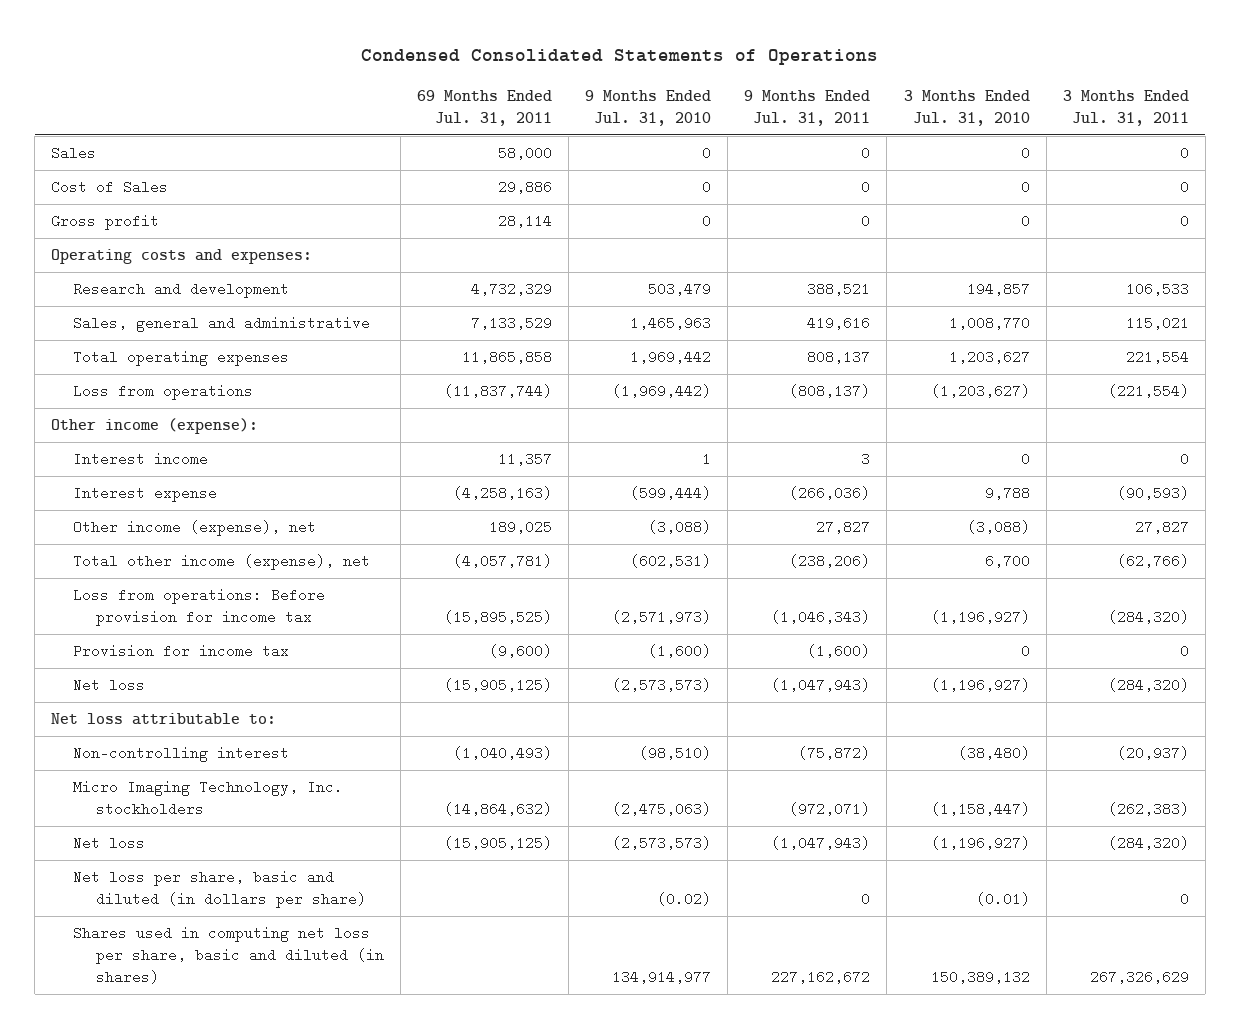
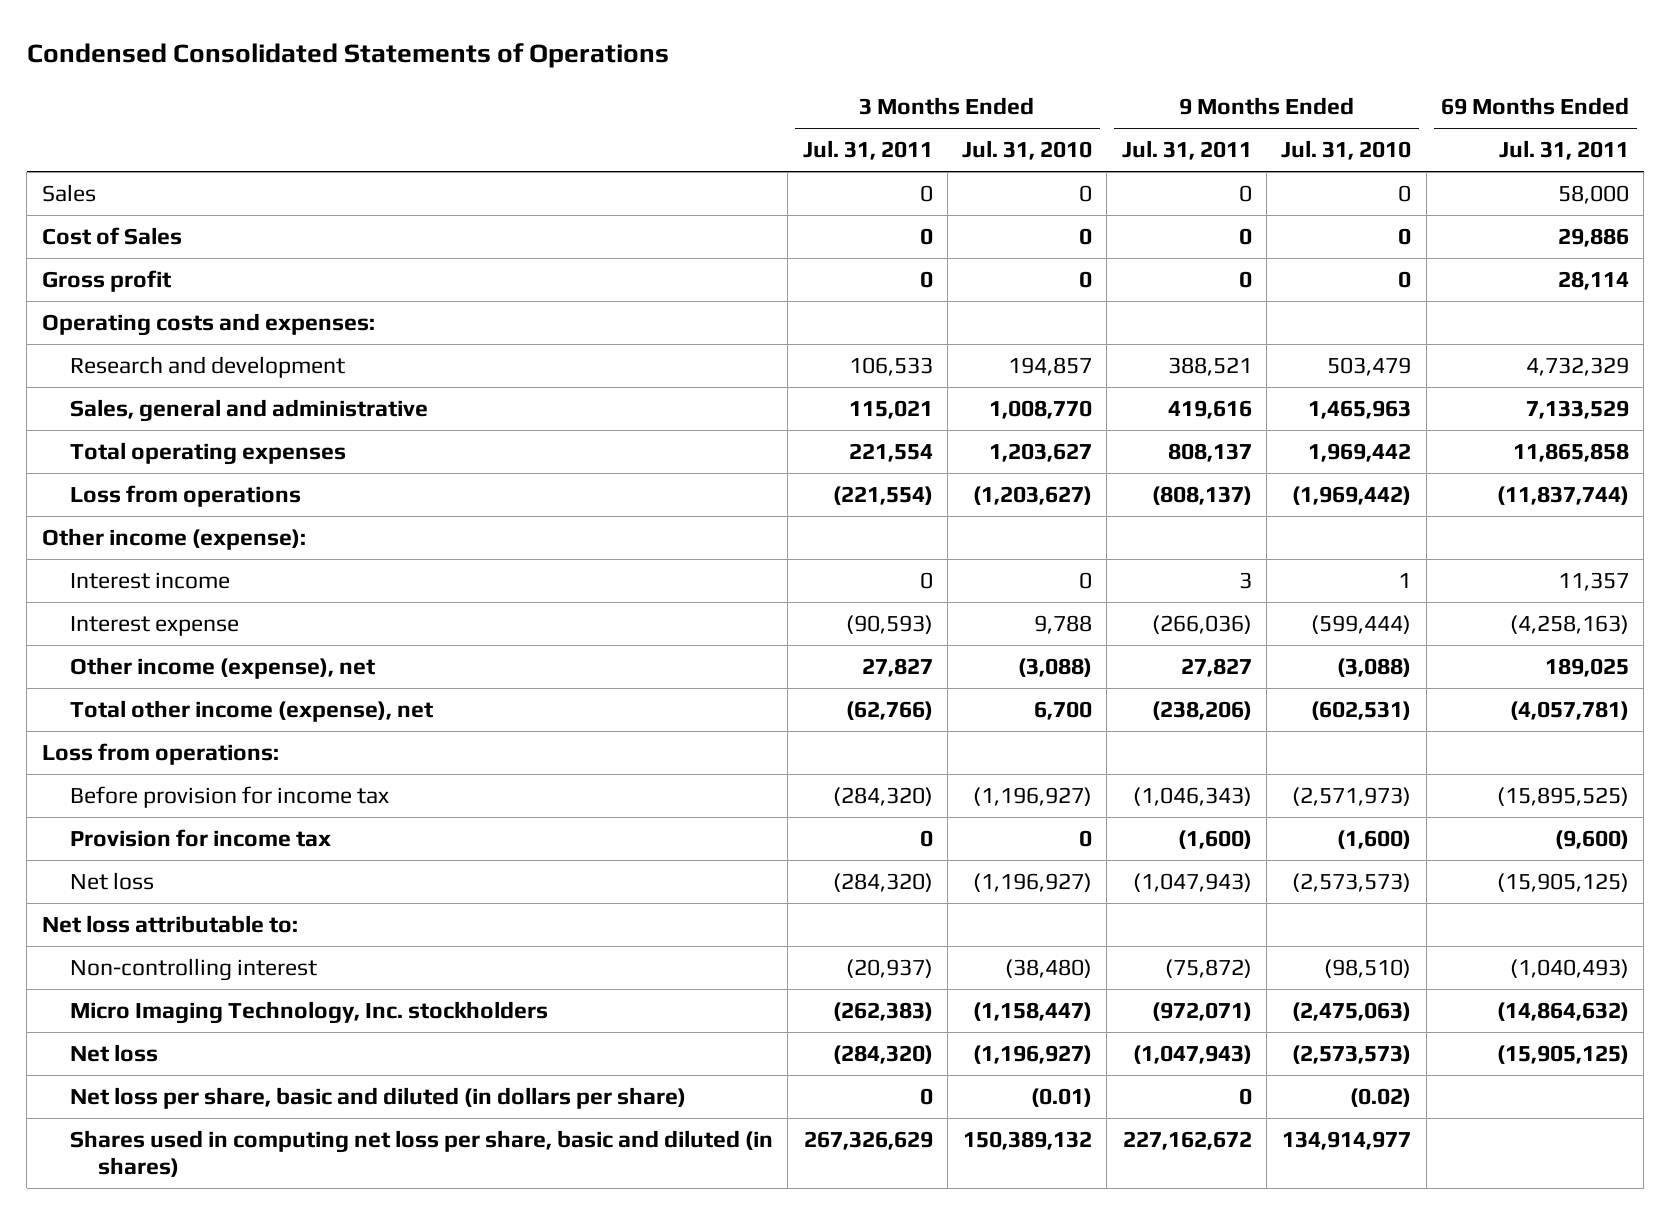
none -> [41,742,279,765] Loss from operations:
[73,588,326,627] Loss from operations: Before provision for income tax -> [69,785,389,808] Before provision for income tax

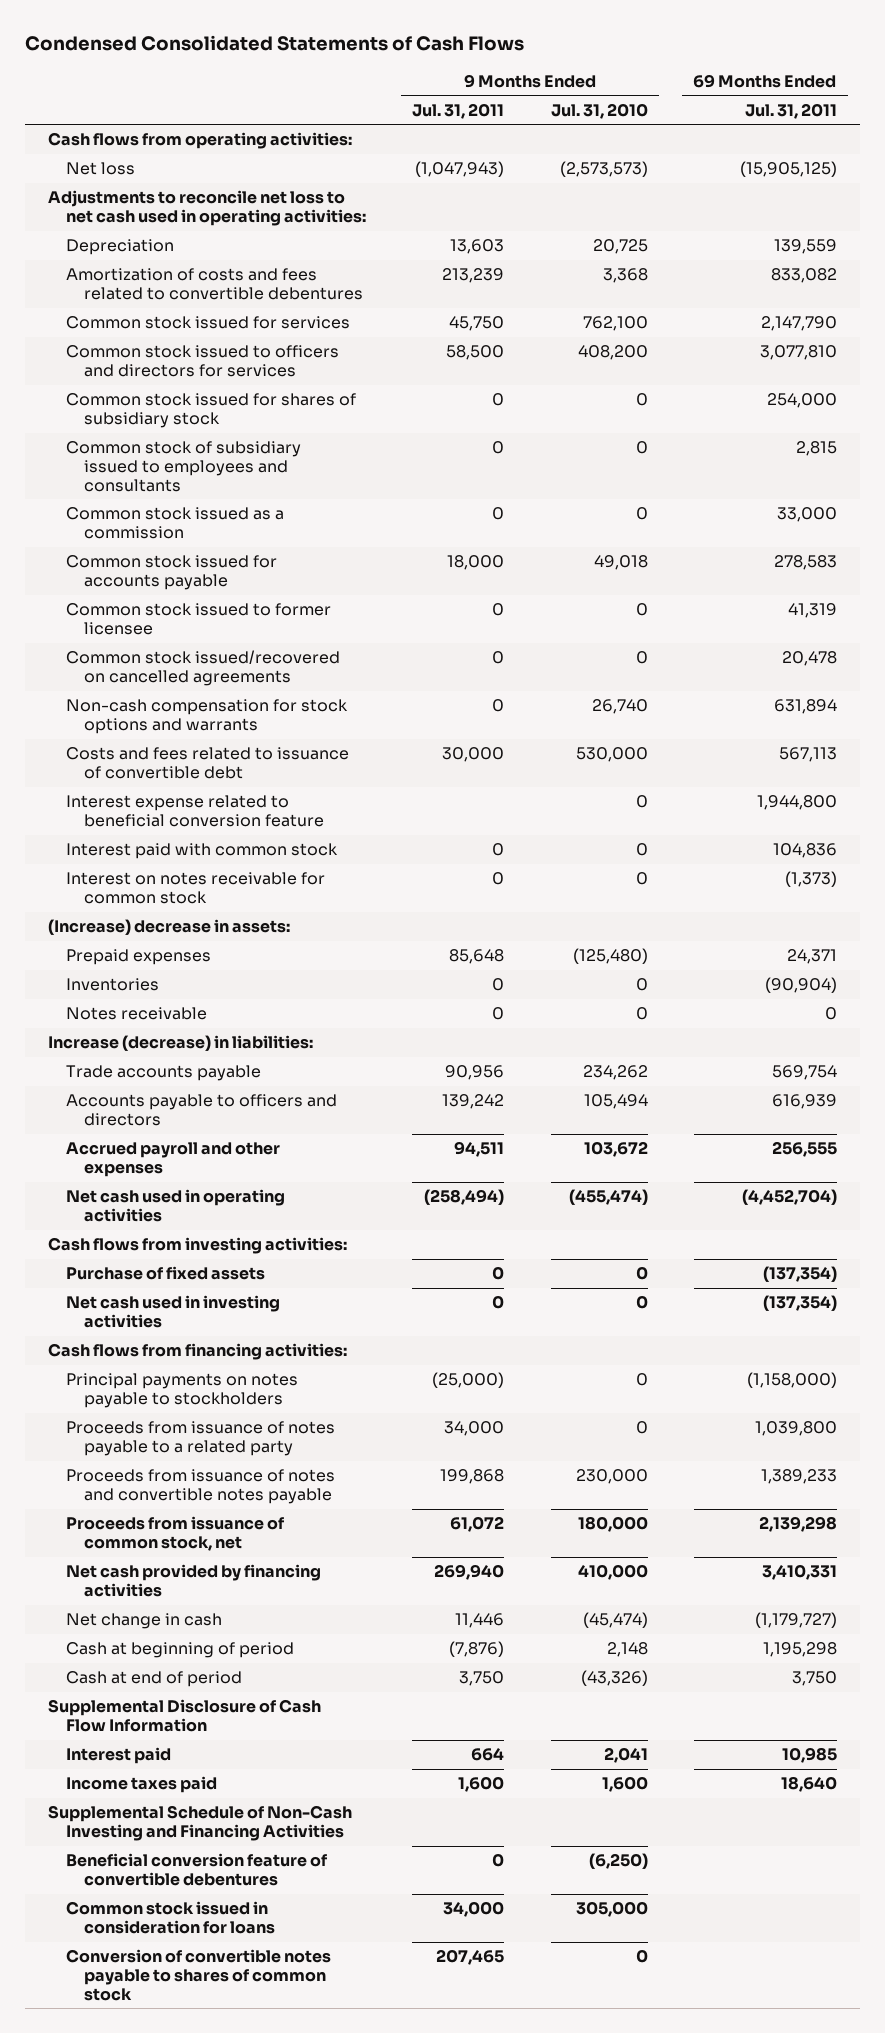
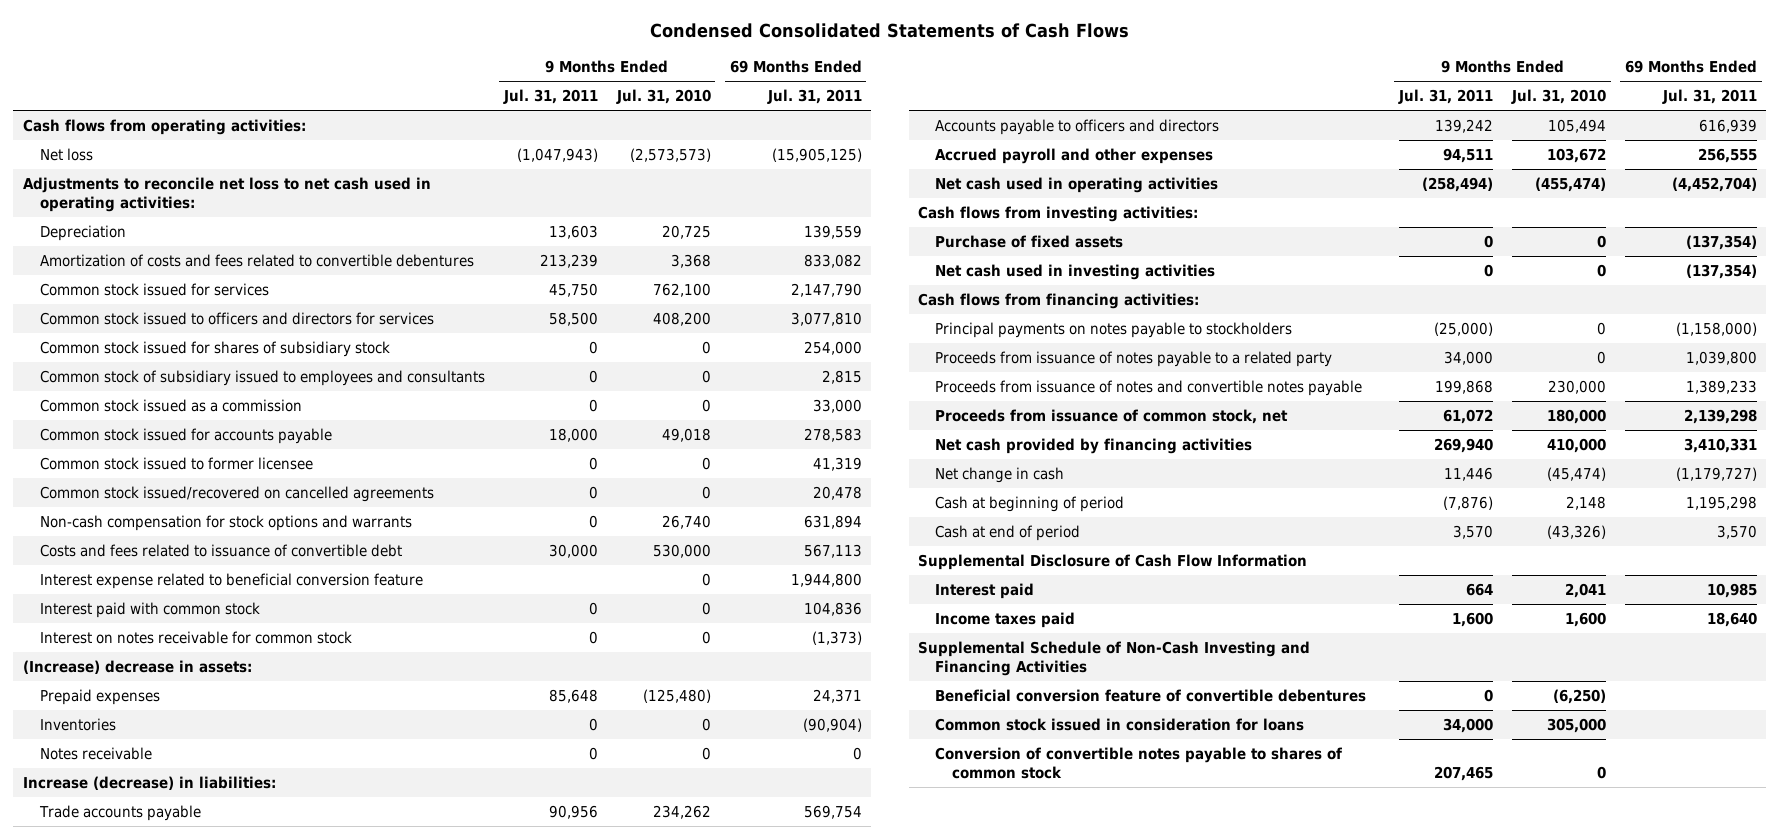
[459,1671,505,1687] 3,750 -> [1453,525,1494,540] 3,570
[791,1671,837,1687] 3,750 -> [1716,525,1757,540] 3,570

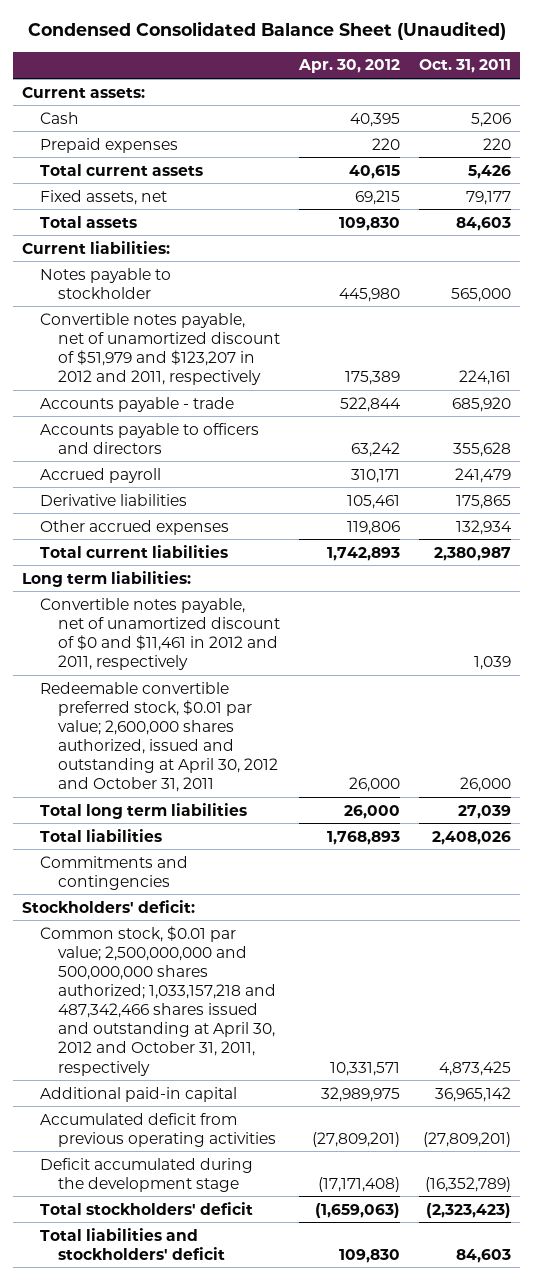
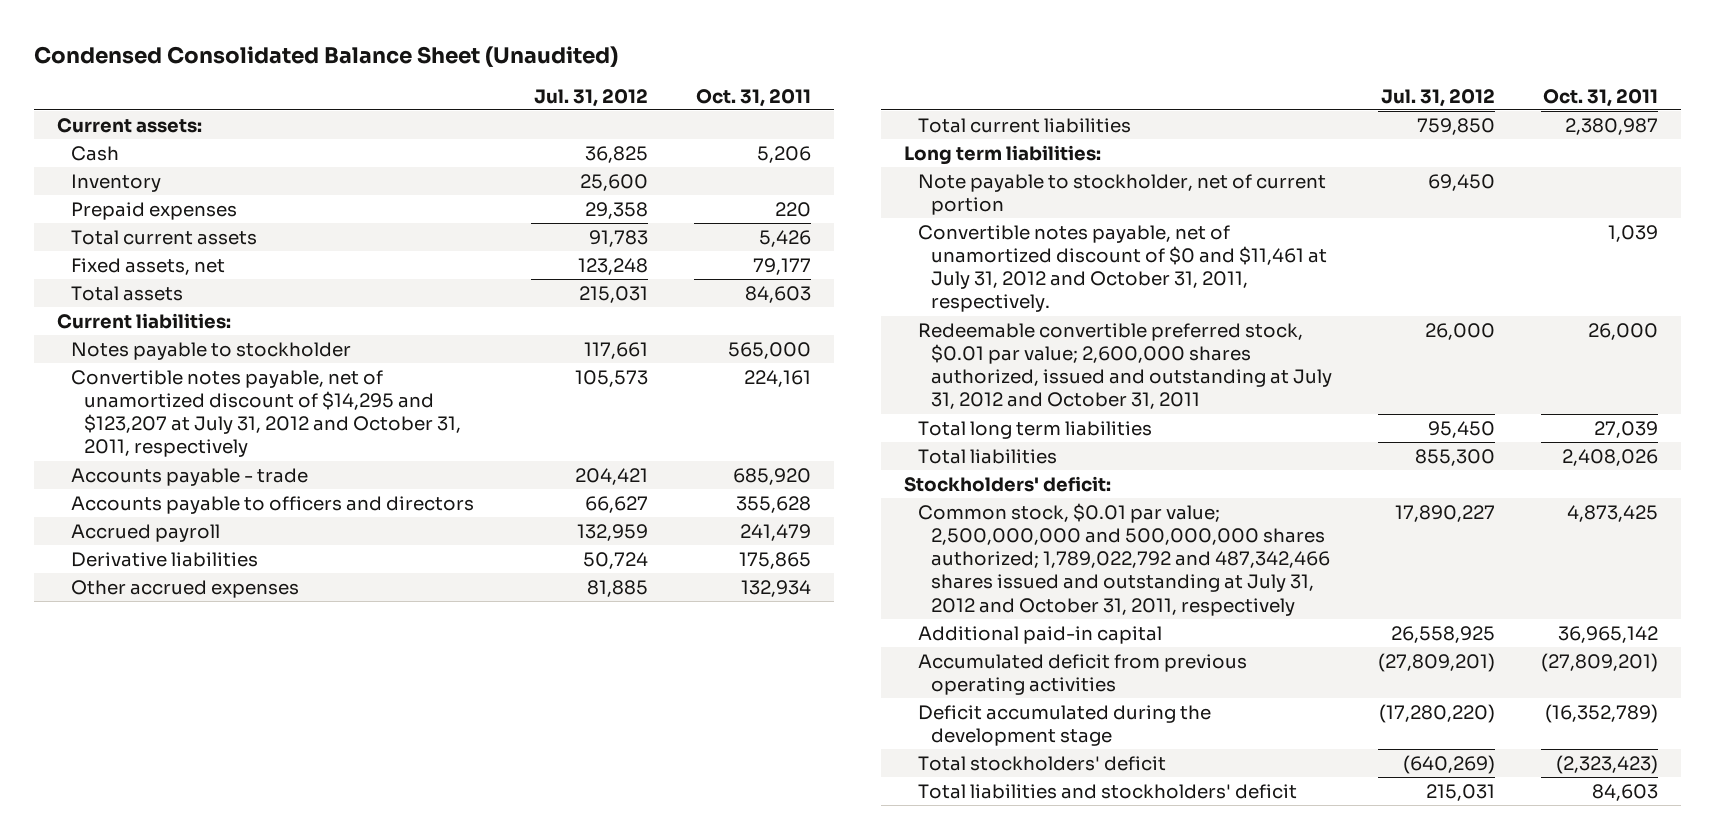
[297,59,400,74] Apr. 30, 2012 -> none
none -> [534,88,649,107] Jul. 31, 2012
none -> [70,173,161,192] Inventory
[39,312,280,386] Convertible notes payable, net of unamortized discount of $51,979 and $123,207 in 2012 and 2011, respectively -> [70,369,461,458] Convertible notes payable, net of unamortized discount of $14,295 and $123,207 at July 31, 2012 and October 31, 2011, respectively
none -> [917,173,1326,216] Note payable to stockholder, net of current portion
[39,597,280,671] Convertible notes payable, net of unamortized discount of $0 and $11,461 in 2012 and 2011, respectively -> [917,224,1327,313] Convertible notes payable, net of unamortized discount of $0 and $11,461 at July 31, 2012 and October 31, 2011, respectively.
[39,681,278,793] Redeemable convertible preferred stock, $0.01 par value; 2,600,000 shares authorized, issued and outstanding at April 30, 2012 and October 31, 2011 -> [917,322,1332,410] Redeemable convertible preferred stock, $0.01 par value; 2,600,000 shares authorized, issued and outstanding at July 31, 2012 and October 31, 2011
[39,855,188,890] Commitments and contingencies -> none
[39,925,276,1076] Common stock, $0.01 par value; 2,500,000,000 and 500,000,000 shares authorized; 1,033,157,218 and 487,342,466 shares issued and outstanding at April 30, 2012 and October 31, 2011, respectively -> [917,502,1330,616] Common stock, $0.01 par value; 2,500,000,000 and 500,000,000 shares authorized; 1,789,022,792 and 487,342,466 shares issued and outstanding at July 31, 2012 and October 31, 2011, respectively

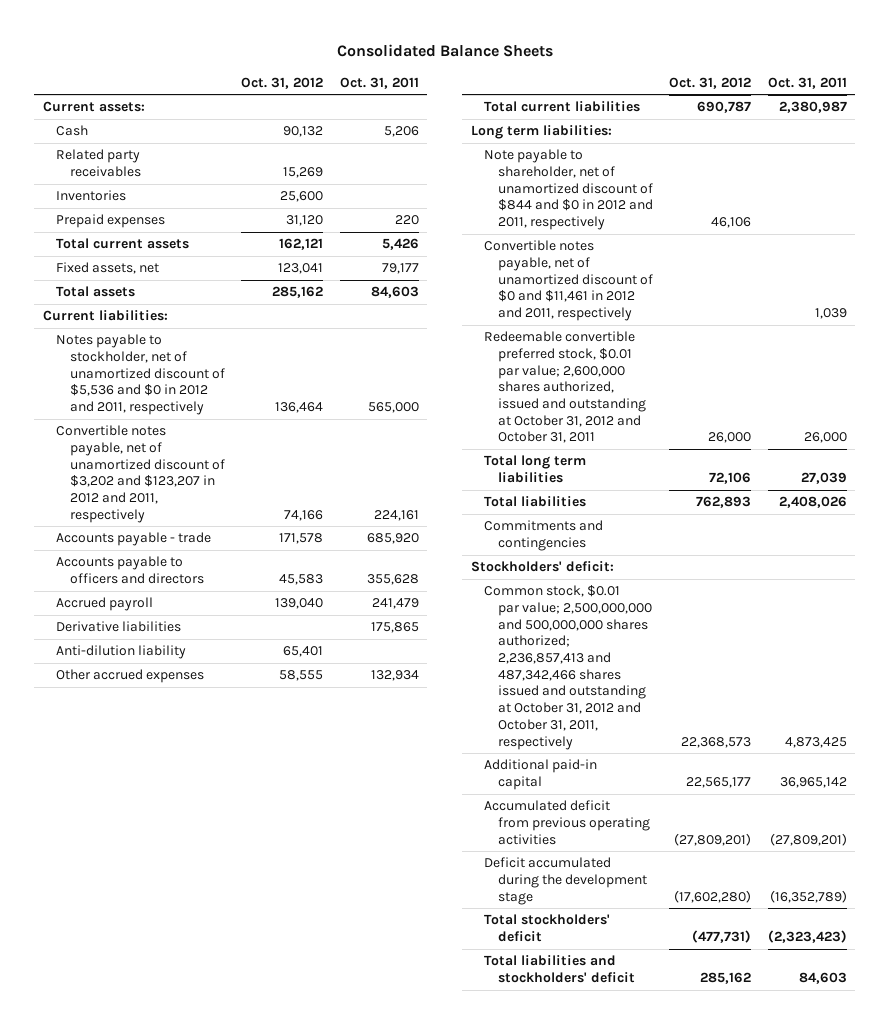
[34,46,619,68] Condensed Consolidated Balance Sheet (Unaudited) -> [336,44,553,58] Consolidated Balance Sheets
[534,88,649,107] Jul. 31, 2012 -> none
none -> [241,76,324,89] Oct. 31, 2012
none -> [56,149,141,178] Related party receivables
[70,173,161,192] Inventory -> [56,190,127,202] Inventories
[70,341,351,360] Notes payable to stockholder -> [56,334,225,416] Notes payable to stockholder, net of unamortized discount of $5,536 and $0 in 2012 and 2011, respectively
[70,369,461,458] Convertible notes payable, net of unamortized discount of $14,295 and $123,207 at July 31, 2012 and October 31, 2011, respectively -> [56,425,225,523] Convertible notes payable, net of unamortized discount of $3,202 and $123,207 in 2012 and 2011, respectively
none -> [56,645,187,660] Anti-dilution liability
[917,173,1326,216] Note payable to stockholder, net of current portion -> [484,149,653,231] Note payable to shareholder, net of unamortized discount of $844 and $0 in 2012 and 2011, respectively
[917,224,1327,313] Convertible notes payable, net of unamortized discount of $0 and $11,461 at July 31, 2012 and October 31, 2011, respectively. -> [484,240,653,322] Convertible notes payable, net of unamortized discount of $0 and $11,461 in 2012 and 2011, respectively
[917,322,1332,410] Redeemable convertible preferred stock, $0.01 par value; 2,600,000 shares authorized, issued and outstanding at July 31, 2012 and October 31, 2011 -> [484,331,646,444] Redeemable convertible preferred stock, $0.01 par value; 2,600,000 shares authorized, issued and outstanding at October 31, 2012 and October 31, 2011
none -> [484,520,604,552] Commitments and contingencies
[917,502,1330,616] Common stock, $0.01 par value; 2,500,000,000 and 500,000,000 shares authorized; 1,789,022,792 and 487,342,466 shares issued and outstanding at July 31, 2012 and October 31, 2011, respectively -> [484,585,652,750] Common stock, $0.01 par value; 2,500,000,000 and 500,000,000 shares authorized; 2,236,857,413 and 487,342,466 shares issued and outstanding at October 31, 2012 and October 31, 2011, respectively

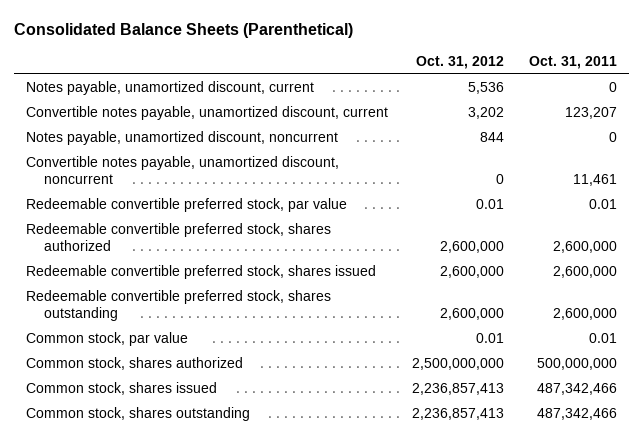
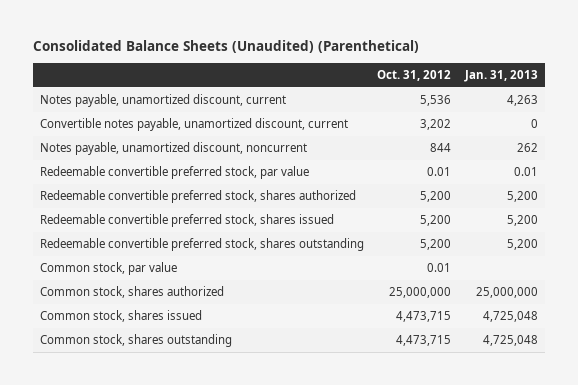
[13,22,353,38] Consolidated Balance Sheets (Parenthetical) -> [33,39,420,53] Consolidated Balance Sheets (Unaudited) (Parenthetical)
[528,55,617,69] Oct. 31, 2011 -> none
none -> [464,69,539,82] Jan. 31, 2013
[25,156,339,185] Convertible notes payable, unamortized discount, noncurrent -> none
[440,241,505,254] 2,600,000 -> [420,191,452,203] 5,200
[440,266,505,279] 2,600,000 -> [420,215,452,227] 5,200
[440,308,505,321] 2,600,000 -> [420,239,452,251] 5,200
[412,358,505,371] 2,500,000,000 -> [389,287,452,299] 25,000,000
[412,383,505,396] 2,236,857,413 -> [396,311,452,323] 4,473,715
[412,408,505,421] 2,236,857,413 -> [396,335,452,347] 4,473,715

